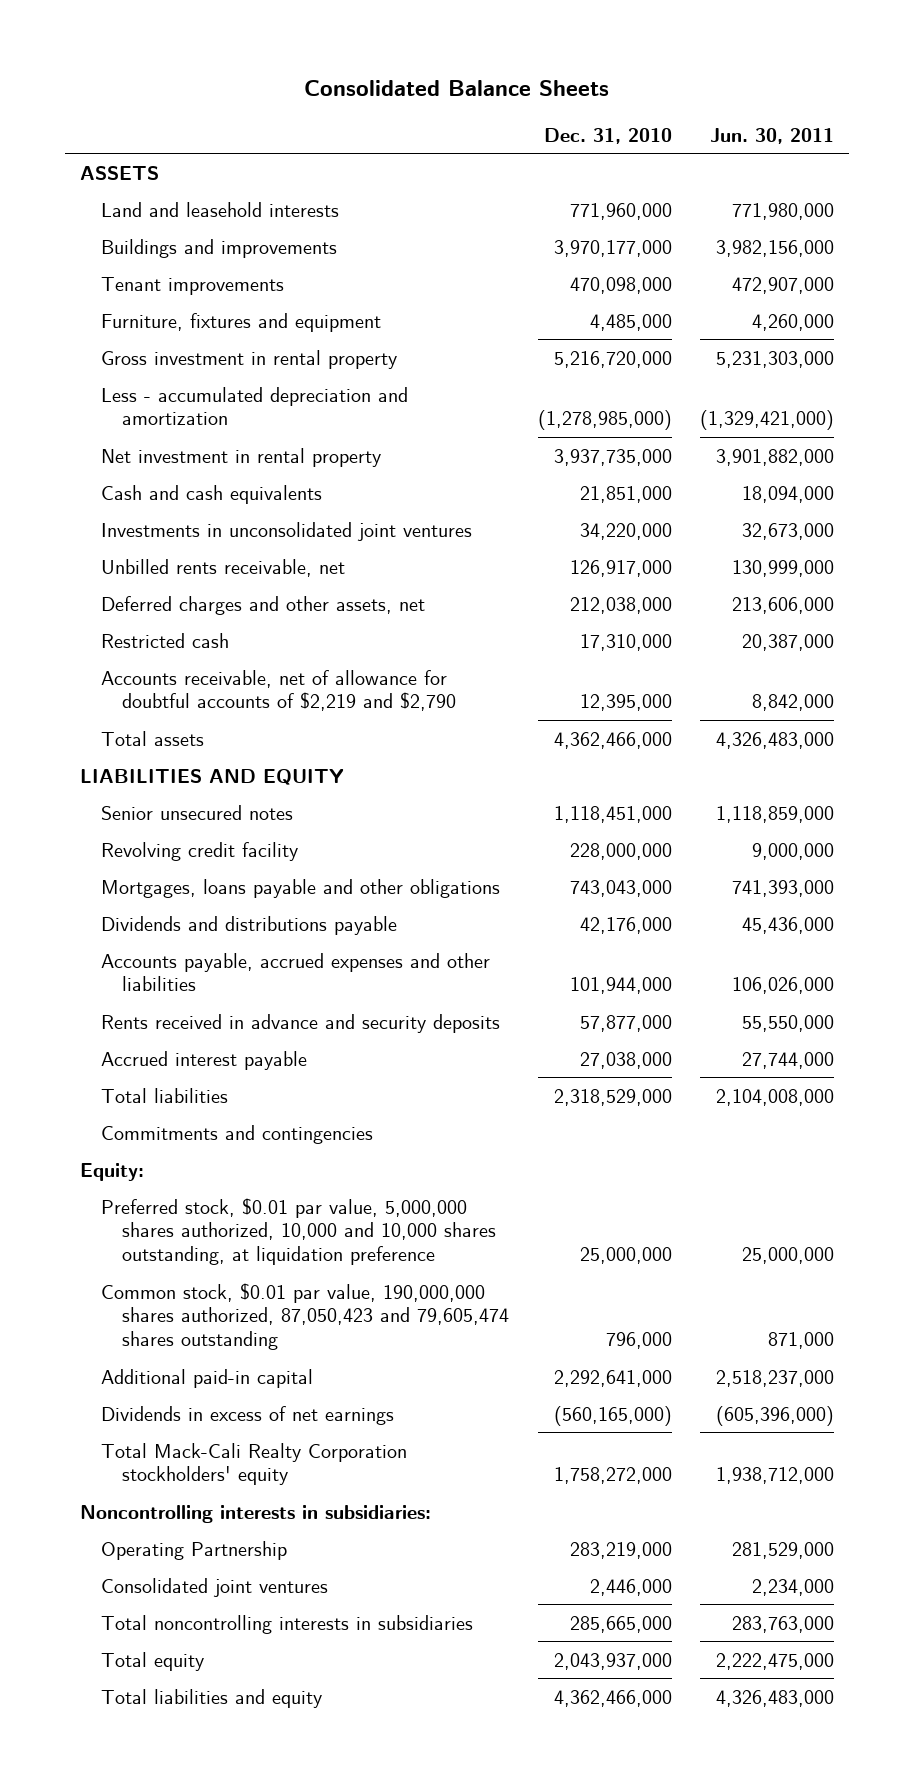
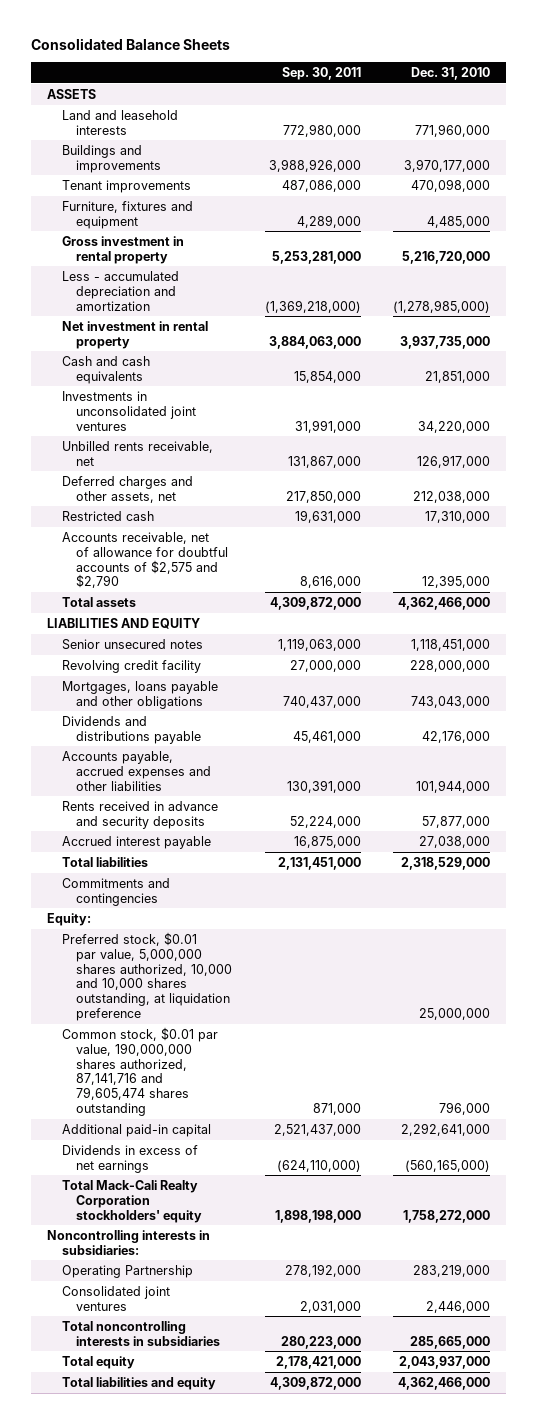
[710,127,835,144] Jun. 30, 2011 -> none
none -> [281,67,361,81] Sep. 30, 2011
[100,669,456,712] Accounts receivable, net of allowance for doubtful accounts of $2,219 and $2,790 -> [61,531,229,589] Accounts receivable, net of allowance for doubtful accounts of $2,575 and $2,790
[100,1282,509,1351] Common stock, $0.01 par value, 190,000,000 shares authorized, 87,050,423 and 79,605,474 shares outstanding -> [61,1026,218,1117] Common stock, $0.01 par value, 190,000,000 shares authorized, 87,141,716 and 79,605,474 shares outstanding

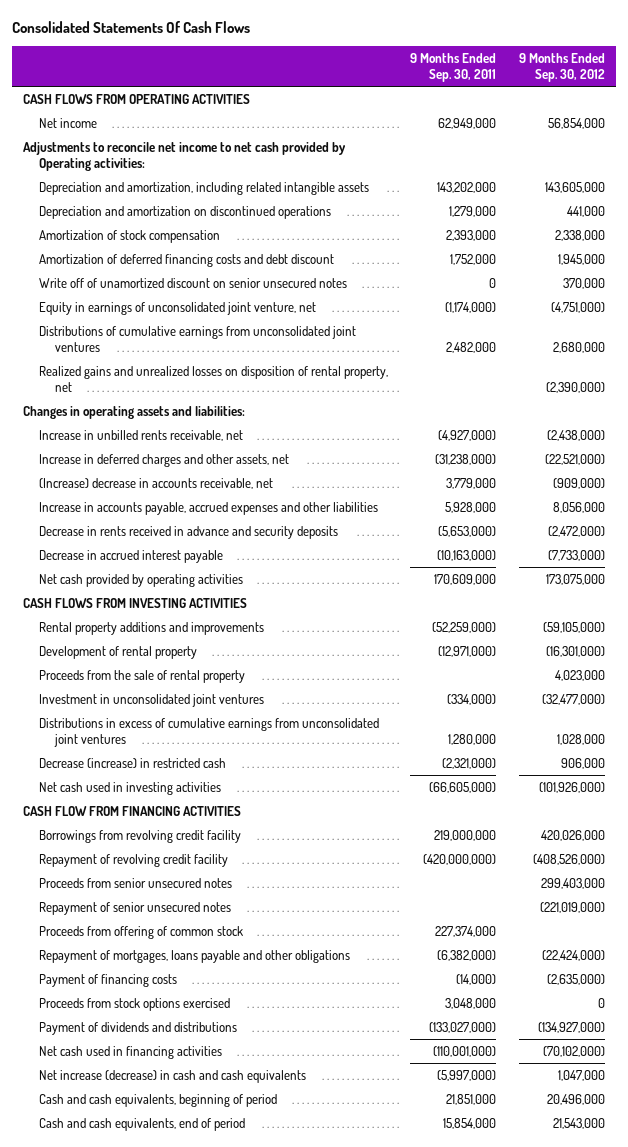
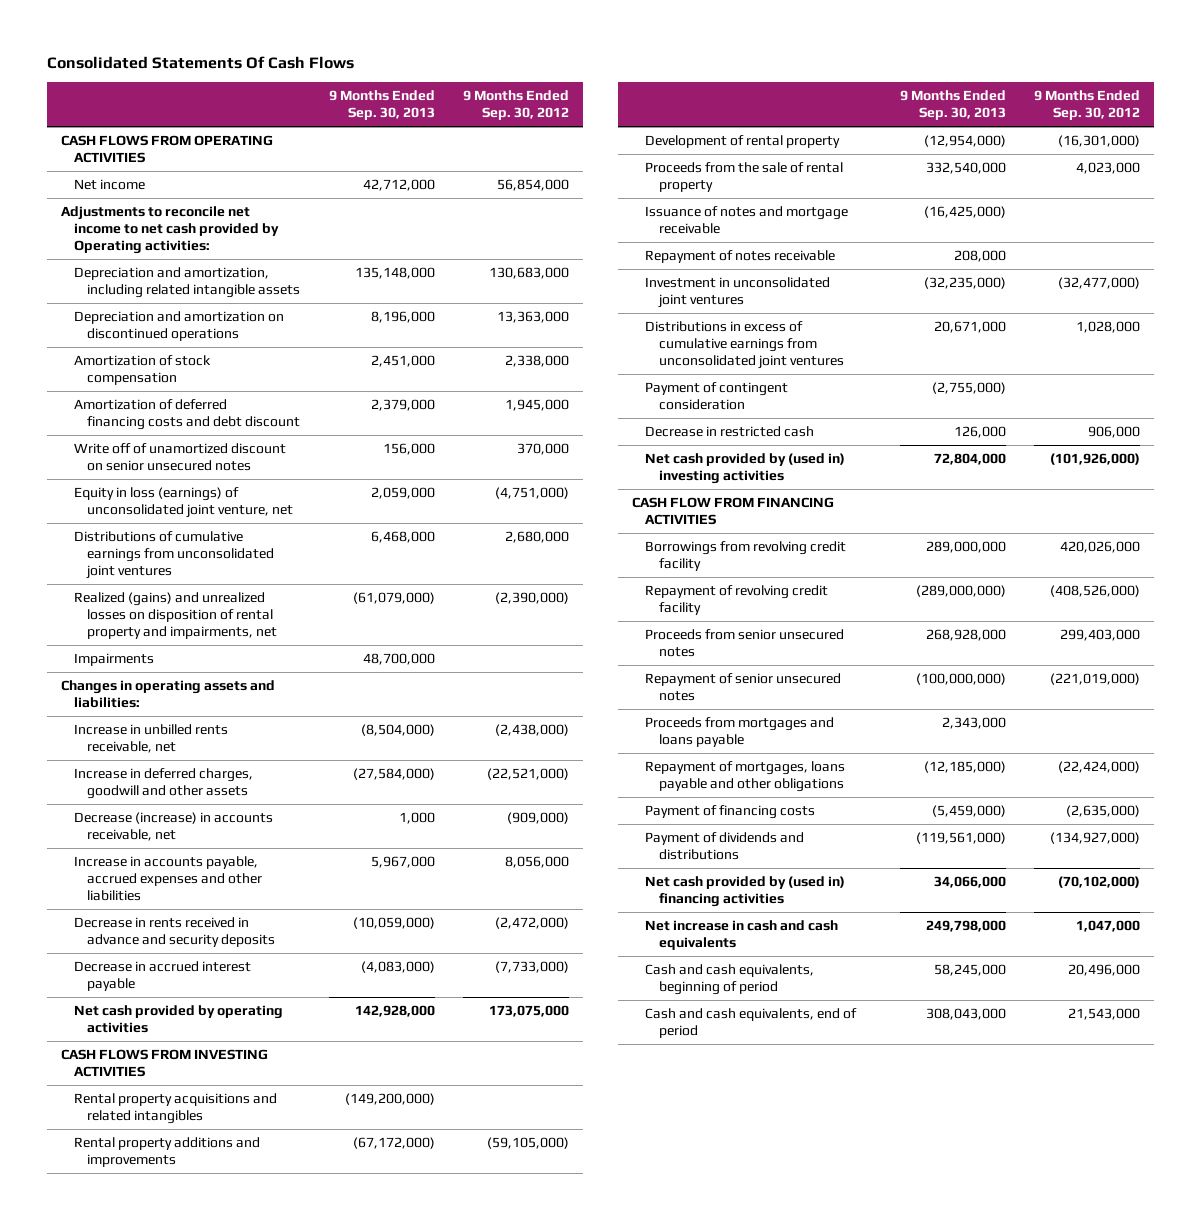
[410,52,497,82] 9 Months Ended Sep. 30, 2011 -> none
none -> [328,90,435,120] 9 Months Ended Sep. 30, 2013
[544,181,605,193] 143,605,000 -> [489,267,570,280] 130,683,000
[566,205,605,217] 441,000 -> [497,311,570,324] 13,363,000
[39,301,317,315] Equity in earnings of unconsolidated joint venture, net -> [74,487,294,519] Equity in loss (earnings) of unconsolidated joint venture, net
[39,365,389,392] Realized gains and unrealized losses on disposition of rental property, net -> [74,592,278,639] Realized (gains) and unrealized losses on disposition of rental property and impairments, net
none -> [74,653,155,667] Impairments
[39,453,290,467] Increase in deferred charges and other assets, net -> [74,768,254,800] Increase in deferred charges, goodwill and other assets
[39,477,274,489] (Increase) decrease in accounts receivable, net -> [74,812,274,842] Decrease (increase) in accounts receivable, net
none -> [74,1093,278,1125] Rental property acquisitions and related intangibles
none -> [645,206,849,235] Issuance of notes and mortgage receivable
none -> [645,250,836,264] Repayment of notes receivable
none -> [645,382,789,411] Payment of contingent consideration
[39,757,227,768] Decrease (increase) in restricted cash -> [645,426,815,438] Decrease in restricted cash
[39,781,222,795] Net cash used in investing activities -> [645,453,846,485] Net cash provided by (used in) investing activities
[39,925,244,939] Proceeds from offering of common stock -> none
none -> [645,717,835,748] Proceeds from mortgages and loans payable
[39,997,231,1011] Proceeds from stock options exercised -> none
[39,1045,223,1059] Net cash used in financing activities -> [645,876,846,908] Net cash provided by (used in) financing activities
[39,1069,307,1083] Net increase (decrease) in cash and cash equivalents -> [645,920,839,951] Net increase in cash and cash equivalents

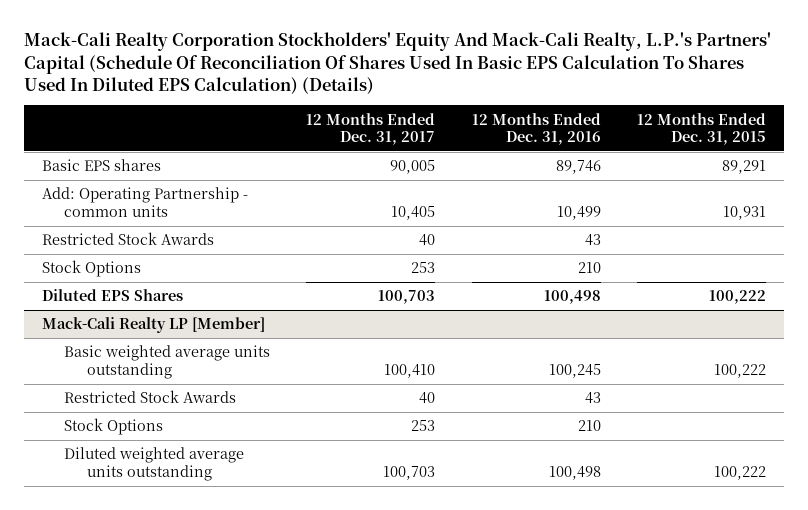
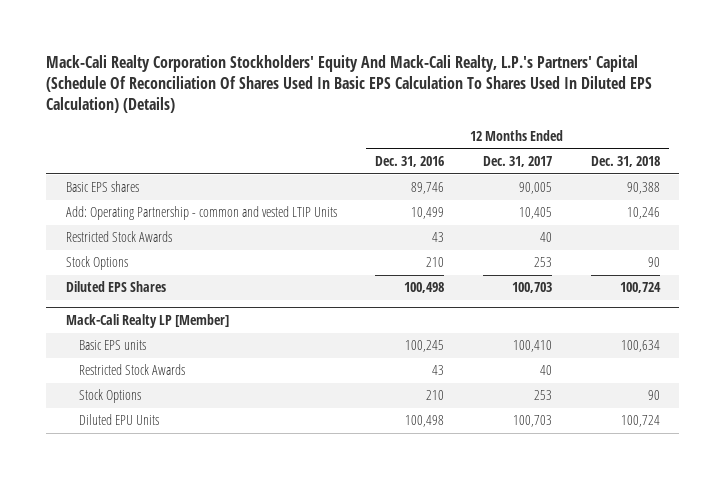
[636,112,766,145] 12 Months Ended Dec. 31, 2015 -> none
none -> [590,155,660,167] Dec. 31, 2018
[41,187,248,217] Add: Operating Partnership - common units -> [65,206,337,221] Add: Operating Partnership - common and vested LTIP Units
[64,345,271,379] Basic weighted average units outstanding -> [78,340,146,351] Basic EPS units
[64,447,245,481] Diluted weighted average units outstanding -> [78,414,159,426] Diluted EPU Units

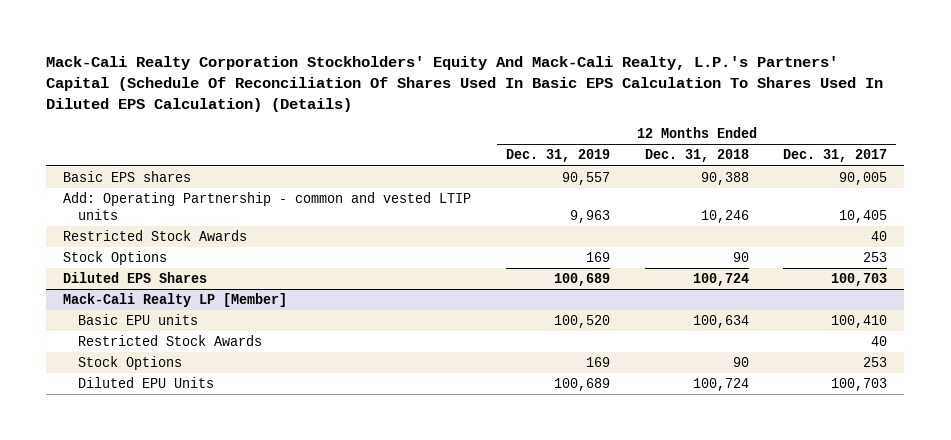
[375,155,445,167] Dec. 31, 2016 -> none
none -> [505,149,610,163] Dec. 31, 2019
[65,206,337,221] Add: Operating Partnership - common and vested LTIP Units -> [63,192,472,220] Add: Operating Partnership - common and vested LTIP units
[78,340,146,351] Basic EPS units -> [78,314,199,326] Basic EPU units

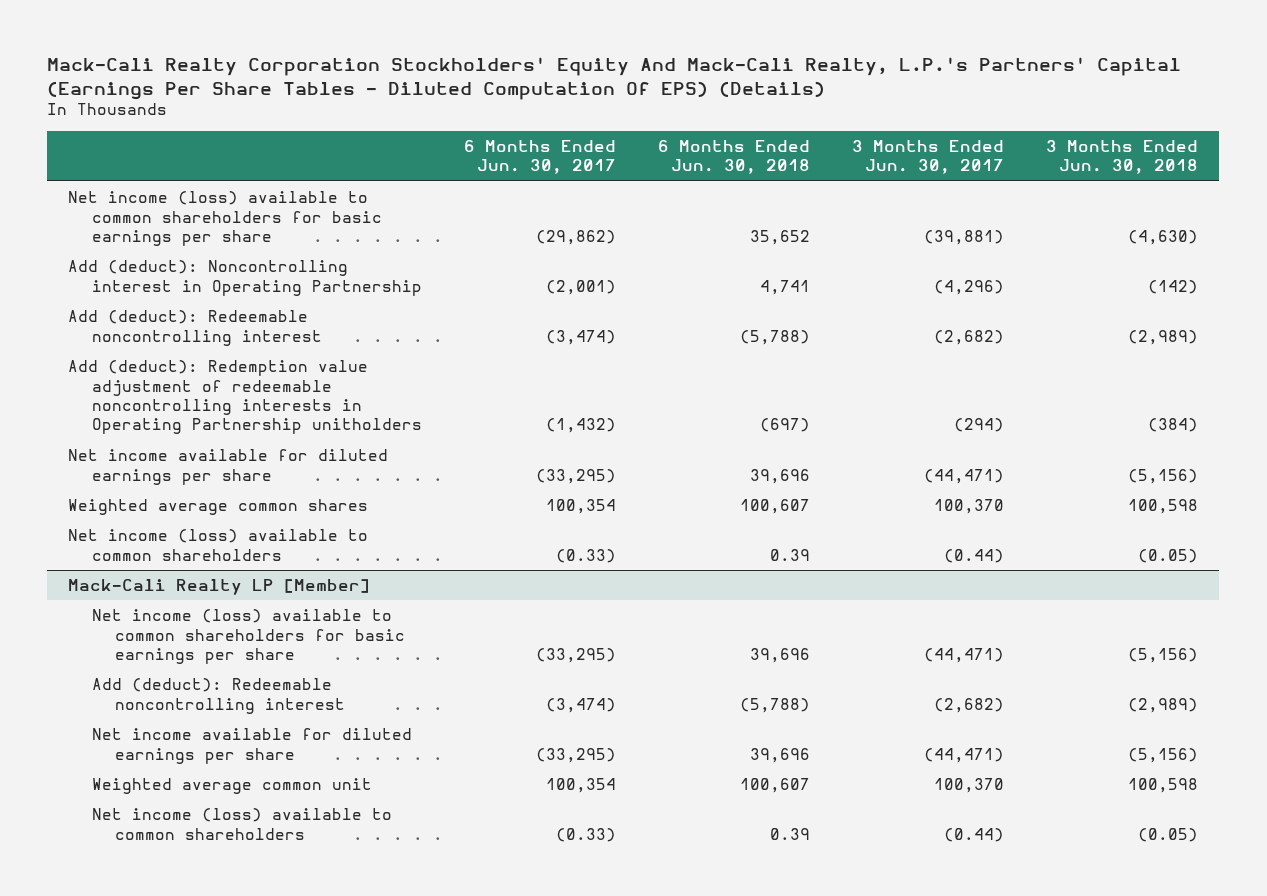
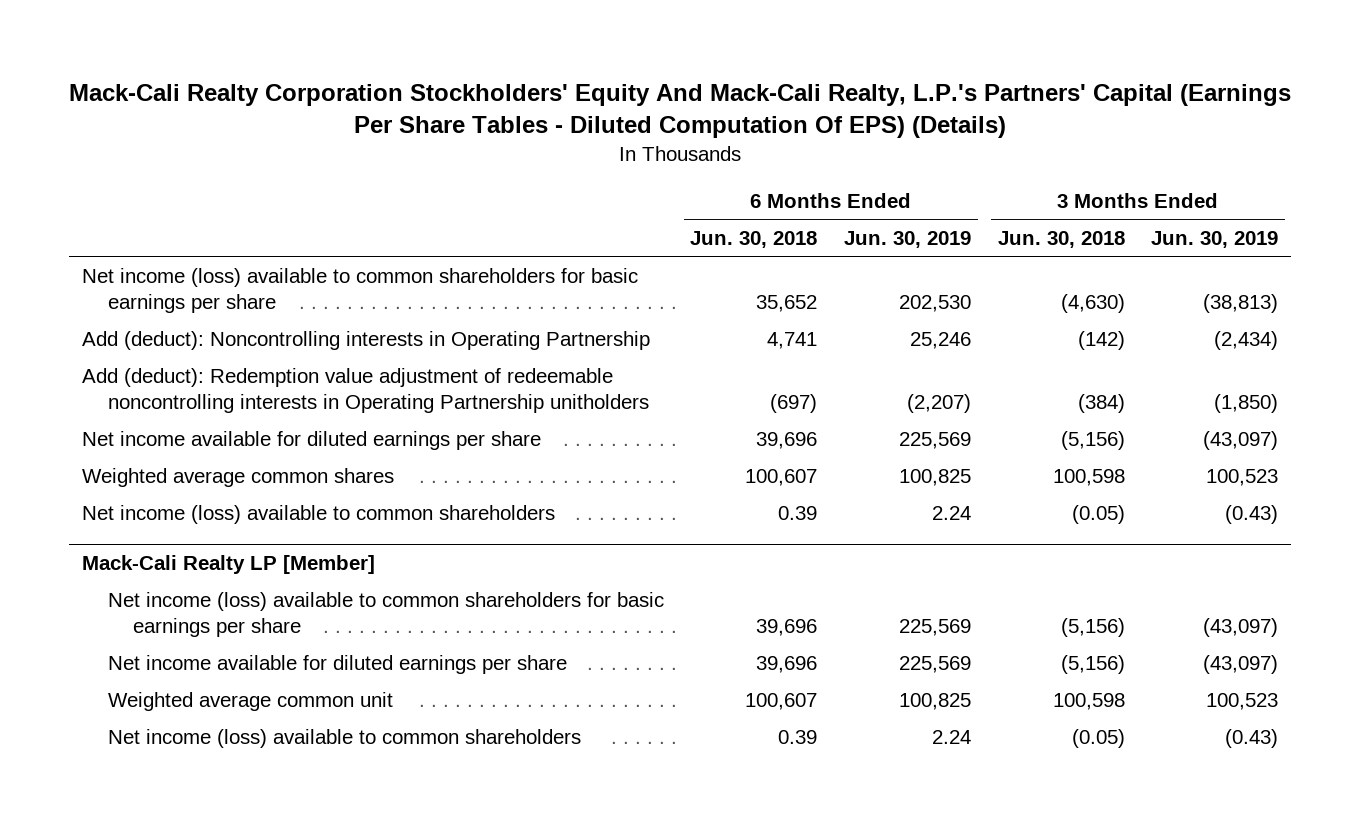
[463,139,616,175] 6 Months Ended Jun. 30, 2017 -> none
[852,139,1005,175] 3 Months Ended Jun. 30, 2017 -> none
none -> [844,230,972,248] Jun. 30, 2019
none -> [1151,230,1279,248] Jun. 30, 2019
[68,310,322,346] Add (deduct): Redeemable noncontrolling interest -> none
[68,260,422,296] Add (deduct): Noncontrolling interest in Operating Partnership -> [82,330,651,350] Add (deduct): Noncontrolling interests in Operating Partnership
[91,678,345,714] Add (deduct): Redeemable noncontrolling interest -> none

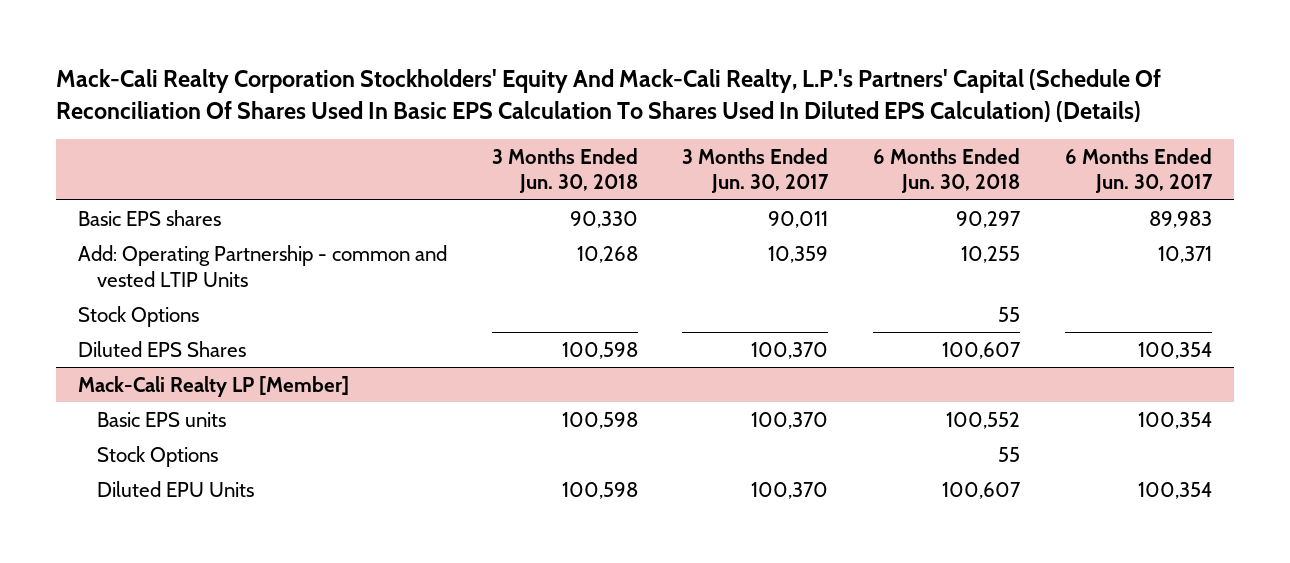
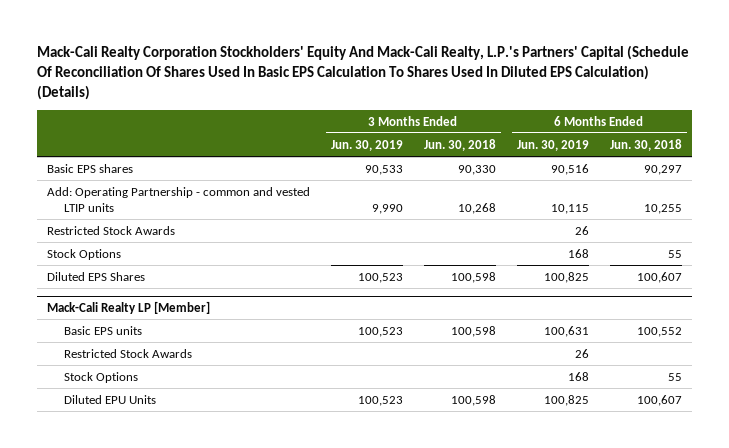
[682,147,830,194] 3 Months Ended Jun. 30, 2017 -> none
[1064,147,1213,194] 6 Months Ended Jun. 30, 2017 -> none
none -> [330,139,403,151] Jun. 30, 2019
none -> [516,139,589,151] Jun. 30, 2019
[77,244,447,287] Add: Operating Partnership - common and vested LTIP Units -> [47,186,311,213] Add: Operating Partnership - common and vested LTIP units
none -> [47,225,176,235] Restricted Stock Awards
none -> [64,348,193,358] Restricted Stock Awards

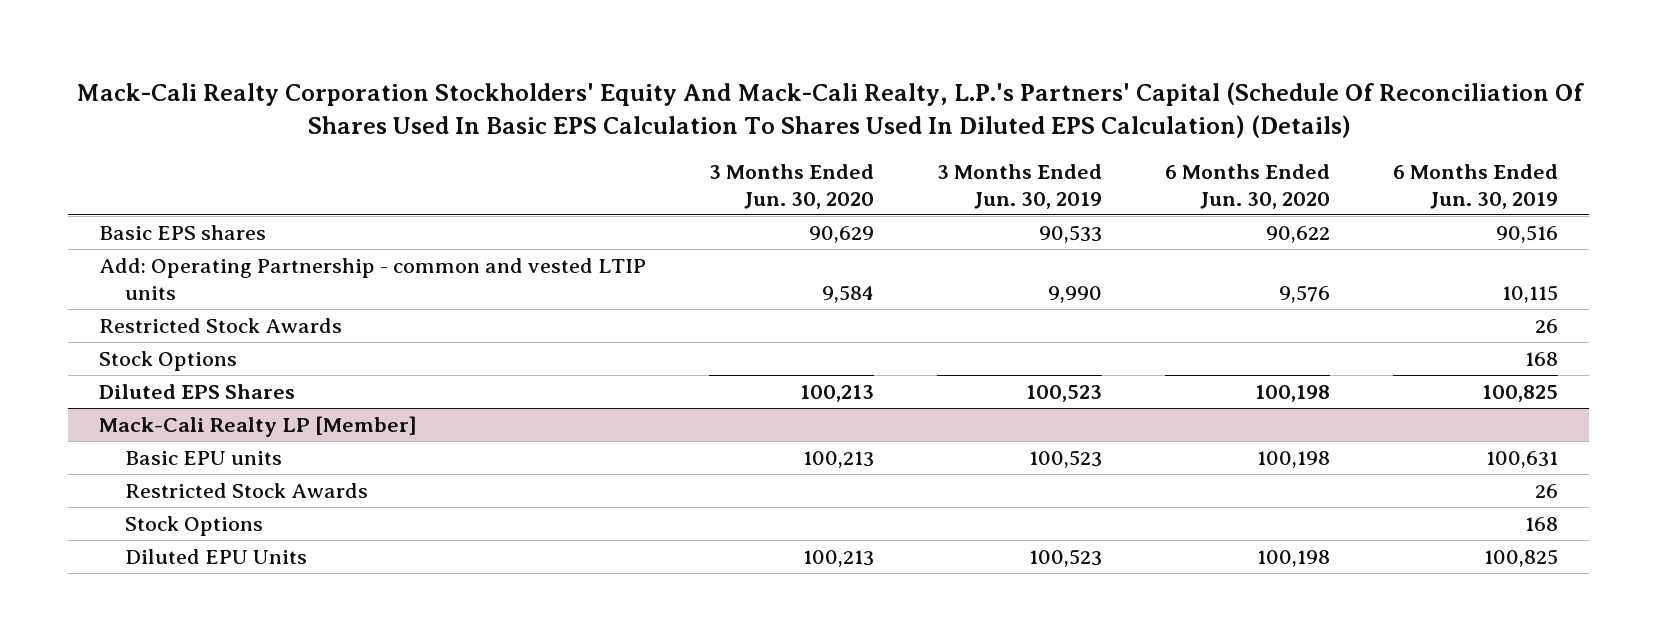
[423,138,496,151] Jun. 30, 2018 -> none
[609,138,682,151] Jun. 30, 2018 -> none
none -> [709,164,875,209] 3 Months Ended Jun. 30, 2020
none -> [1164,164,1330,209] 6 Months Ended Jun. 30, 2020
[64,325,143,335] Basic EPS units -> [125,450,283,465] Basic EPU units

